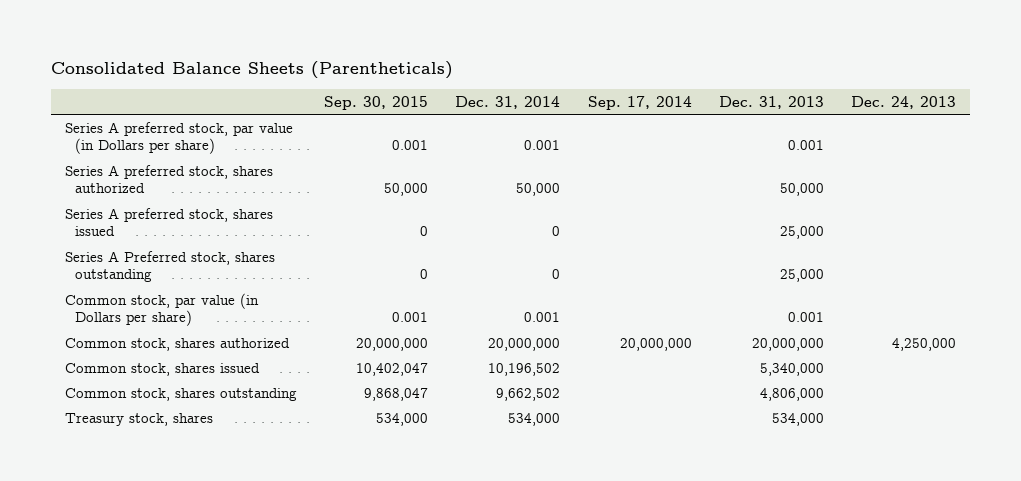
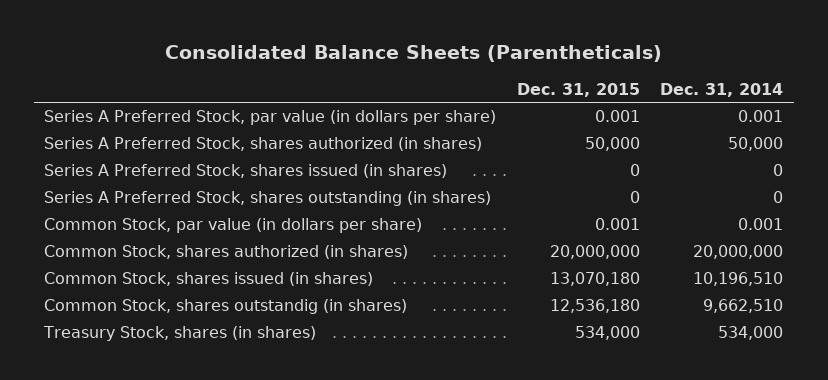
[324,96,429,111] Sep. 30, 2015 -> none
[587,96,692,111] Sep. 17, 2014 -> none
[719,96,825,110] Dec. 31, 2013 -> none
[851,96,957,110] Dec. 24, 2013 -> none
none -> [516,82,640,97] Dec. 31, 2015
[64,121,293,155] Series A preferred stock, par value (in Dollars per share) -> [44,110,497,126] Series A Preferred Stock, par value (in dollars per share)
[64,164,273,194] Series A preferred stock, shares authorized -> [44,137,483,152] Series A Preferred Stock, shares authorized (in shares)
[64,207,273,237] Series A preferred stock, shares issued -> [44,164,448,179] Series A Preferred Stock, shares issued (in shares)
[64,250,275,283] Series A Preferred stock, shares outstanding -> [44,191,492,207] Series A Preferred Stock, shares outstanding (in shares)
[64,292,259,327] Common stock, par value (in Dollars per share) -> [44,218,423,234] Common Stock, par value (in dollars per share)
[64,337,290,351] Common stock, shares authorized -> [44,245,409,260] Common Stock, shares authorized (in shares)
[64,362,260,376] Common stock, shares issued -> [44,272,374,287] Common Stock, shares issued (in shares)
[488,362,561,376] 10,196,502 -> [693,272,784,287] 10,196,510
[64,387,297,401] Common stock, shares outstanding -> [44,299,408,315] Common Stock, shares outstandig (in shares)
[496,387,561,401] 9,662,502 -> [703,299,784,314] 9,662,510
[64,412,213,426] Treasury stock, shares -> [43,326,317,342] Treasury Stock, shares (in shares)

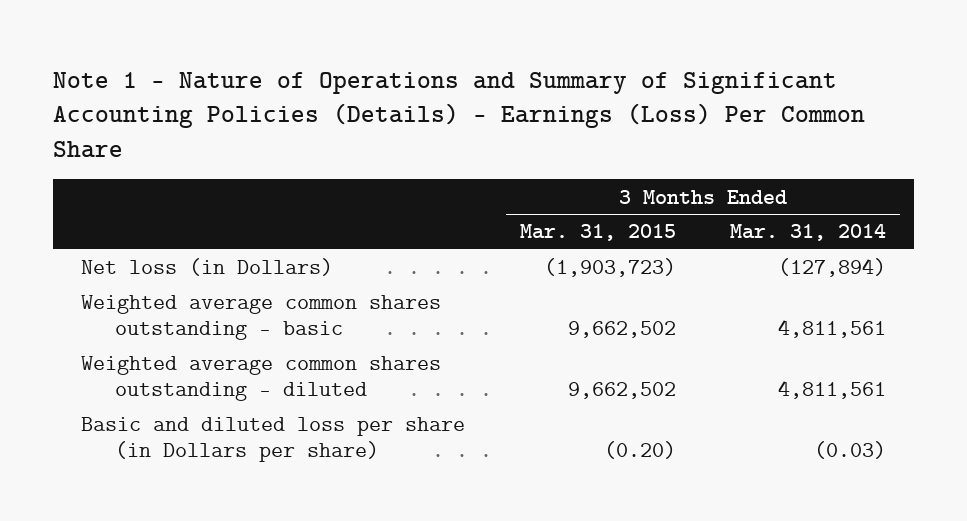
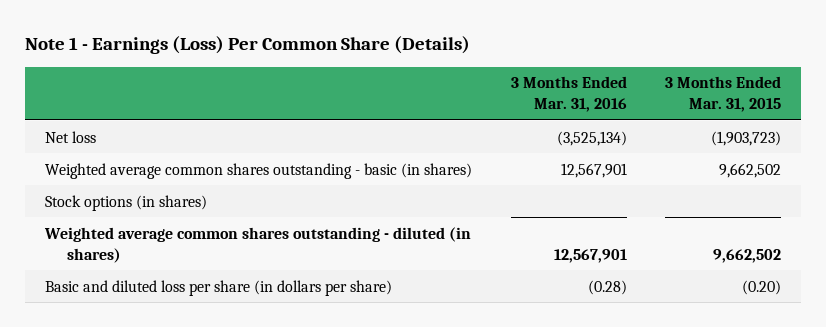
[53,71,866,159] Note 1 - Nature of Operations and Summary of Significant Accounting Policies (Details) - Earnings (Loss) Per Common Share -> [25,36,471,55] Note 1 - Earnings (Loss) Per Common Share (Details)
[730,224,887,242] Mar. 31, 2014 -> none
none -> [510,76,627,113] 3 Months Ended Mar. 31, 2016
[80,258,333,277] Net loss (in Dollars) -> [44,130,96,143] Net loss
[80,295,441,341] Weighted average common shares outstanding - basic -> [44,162,472,179] Weighted average common shares outstanding - basic (in shares)
none -> [44,194,207,211] Stock options (in shares)
[80,356,441,402] Weighted average common shares outstanding - diluted -> [43,226,471,263] Weighted average common shares outstanding - diluted (in shares)
[80,417,465,463] Basic and diluted loss per share (in Dollars per share) -> [44,279,392,296] Basic and diluted loss per share (in dollars per share)

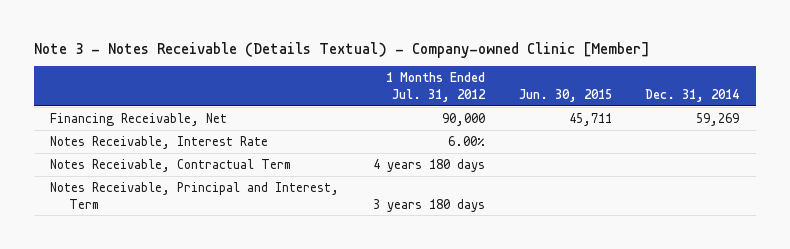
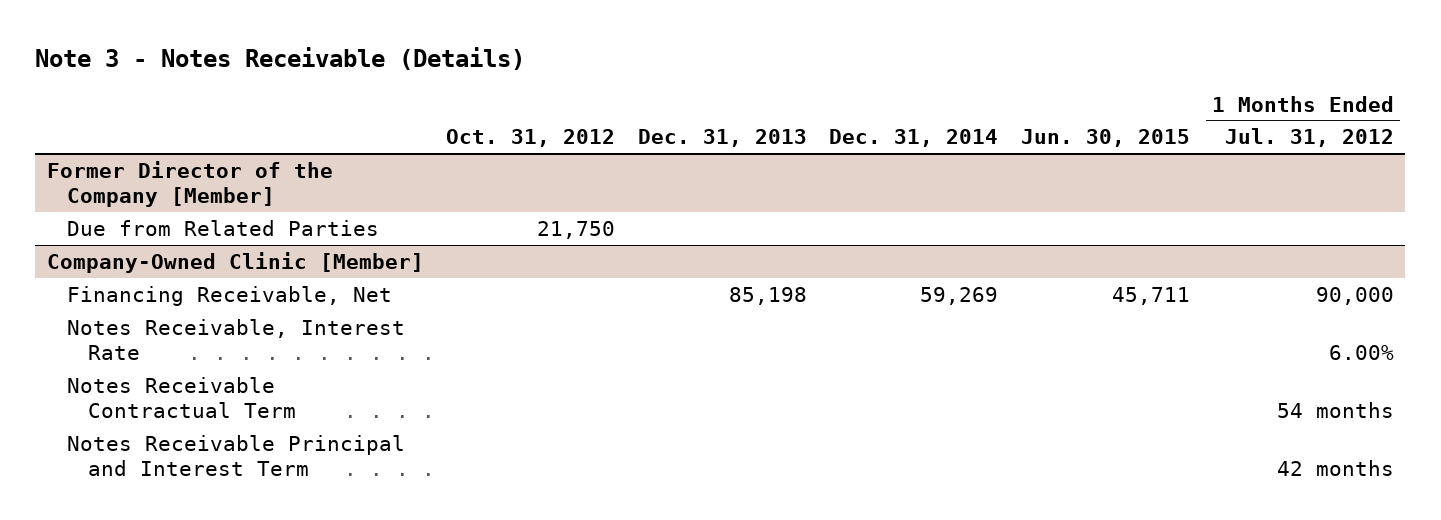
[33,41,650,58] Note 3 - Notes Receivable (Details Textual) - Company-owned Clinic [Member] -> [35,47,526,71] Note 3 - Notes Receivable (Details)
none -> [446,129,616,148] Oct. 31, 2012
none -> [637,129,807,148] Dec. 31, 2013
none -> [46,160,333,208] Former Director of the Company [Member]
none -> [67,219,380,236] Due from Related Parties
none -> [46,251,424,273] Company-Owned Clinic [Member]
[50,158,292,172] Notes Receivable, Contractual Term -> [67,376,296,419] Notes Receivable Contractual Term
[373,158,486,172] 4 years 180 days -> [1277,402,1395,419] 54 months
[50,181,340,209] Notes Receivable, Principal and Interest, Term -> [67,434,406,477] Notes Receivable Principal and Interest Term
[373,198,486,212] 3 years 180 days -> [1277,460,1395,477] 42 months

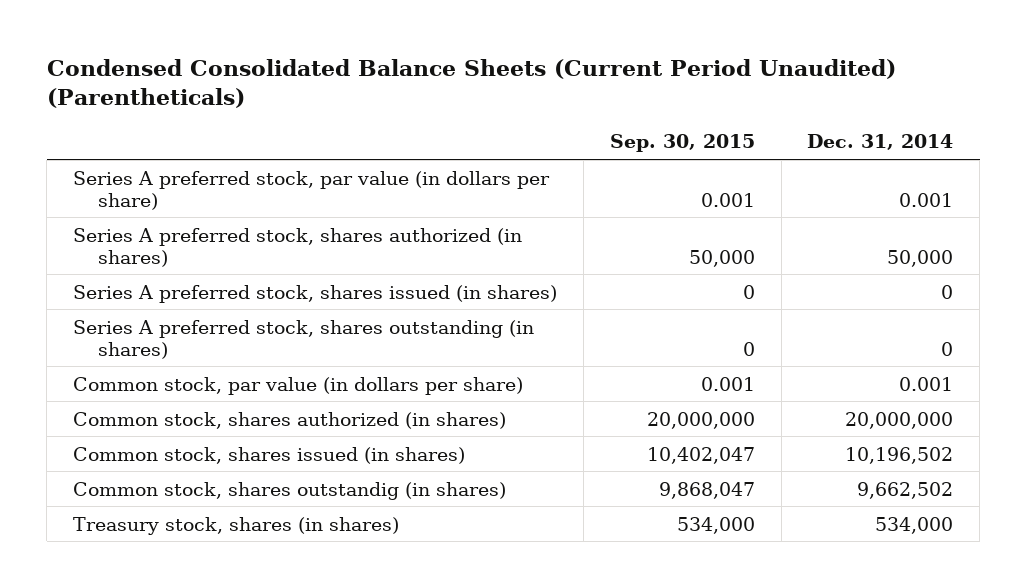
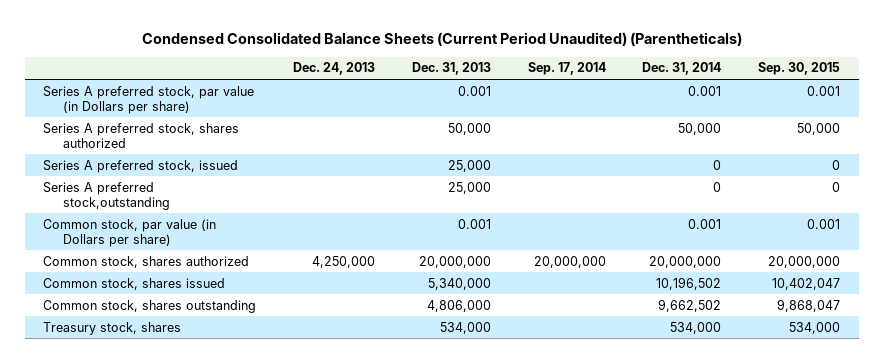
none -> [293,62,376,76] Dec. 24, 2013
none -> [411,62,491,76] Dec. 31, 2013
none -> [527,62,606,76] Sep. 17, 2014
[72,170,550,210] Series A preferred stock, par value (in dollars per share) -> [43,85,255,114] Series A preferred stock, par value (in Dollars per share)
[72,227,522,267] Series A preferred stock, shares authorized (in shares) -> [43,122,240,148] Series A preferred stock, shares authorized
[72,284,557,303] Series A preferred stock, shares issued (in shares) -> [43,159,239,173] Series A preferred stock, issued
[72,319,534,359] Series A preferred stock, shares outstanding (in shares) -> [43,181,170,210] Series A preferred stock,outstanding
[72,376,523,395] Common stock, par value (in dollars per share) -> [43,218,217,247] Common stock, par value (in Dollars per share)
[72,411,506,429] Common stock, shares authorized (in shares) -> [43,255,250,268] Common stock, shares authorized
[72,446,465,464] Common stock, shares issued (in shares) -> [43,277,226,290] Common stock, shares issued
[72,481,506,500] Common stock, shares outstandig (in shares) -> [43,299,257,313] Common stock, shares outstanding
[72,516,399,535] Treasury stock, shares (in shares) -> [43,321,182,335] Treasury stock, shares

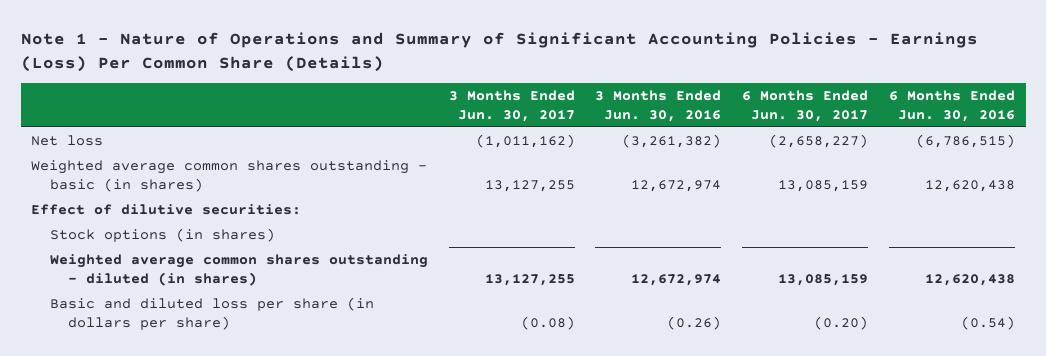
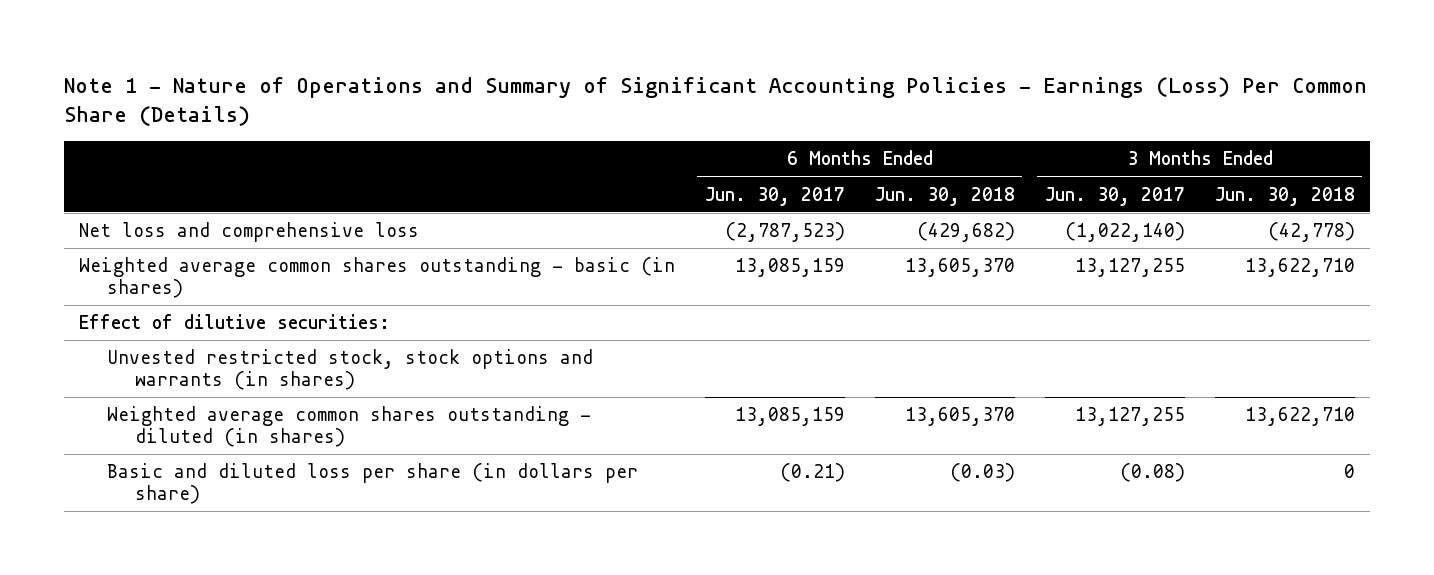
[595,89,722,122] 3 Months Ended Jun. 30, 2016 -> none
[889,89,1016,122] 6 Months Ended Jun. 30, 2016 -> none
none -> [874,186,1015,206] Jun. 30, 2018
none -> [1214,186,1355,206] Jun. 30, 2018
[31,134,104,146] Net loss -> [78,222,419,243] Net loss and comprehensive loss
[475,133,575,148] (1,011,162) -> [1064,222,1185,243] (1,022,140)
[769,133,869,148] (2,658,227) -> [724,222,845,243] (2,787,523)
[49,227,275,242] Stock options (in shares) -> [106,349,593,390] Unvested restricted stock, stock options and warrants (in shares)
[814,316,869,331] (0.20) -> [779,463,845,483] (0.21)

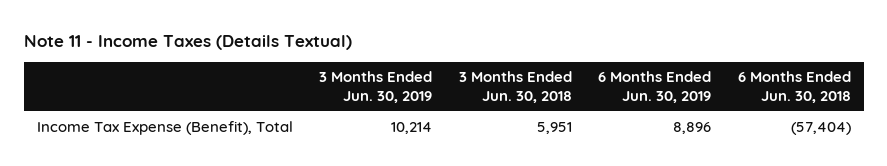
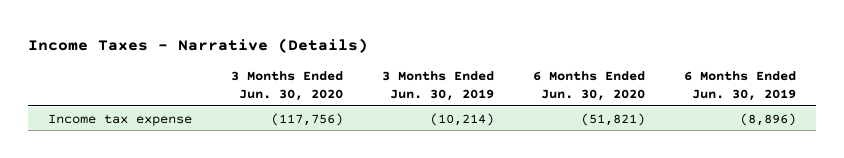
[23,34,352,50] Note 11 - Income Taxes (Details Textual) -> [28,38,369,54] Income Taxes - Narrative (Details)
[458,71,572,104] 3 Months Ended Jun. 30, 2018 -> none
[737,71,851,104] 6 Months Ended Jun. 30, 2018 -> none
none -> [231,71,344,102] 3 Months Ended Jun. 30, 2020
none -> [533,71,646,102] 6 Months Ended Jun. 30, 2020
[36,121,293,136] Income Tax Expense (Benefit), Total -> [47,113,192,126] Income tax expense
[391,122,433,135] 10,214 -> [430,112,495,126] (10,214)
[673,122,712,135] 8,896 -> [740,112,797,126] (8,896)

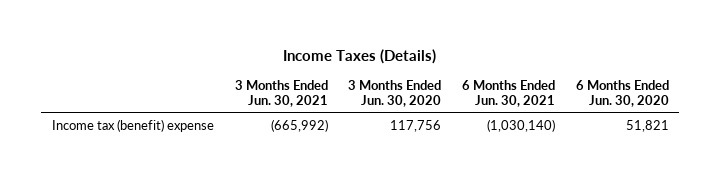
[28,38,369,54] Income Taxes - Narrative (Details) -> [283,49,437,65] Income Taxes (Details)
[382,71,495,102] 3 Months Ended Jun. 30, 2019 -> none
[684,71,797,102] 6 Months Ended Jun. 30, 2019 -> none
none -> [234,80,328,108] 3 Months Ended Jun. 30, 2021
none -> [462,80,556,108] 6 Months Ended Jun. 30, 2021
[47,113,192,126] Income tax expense -> [51,119,214,133] Income tax (benefit) expense
[271,112,344,126] (117,756) -> [390,120,442,133] 117,756
[581,112,646,126] (51,821) -> [626,120,670,133] 51,821

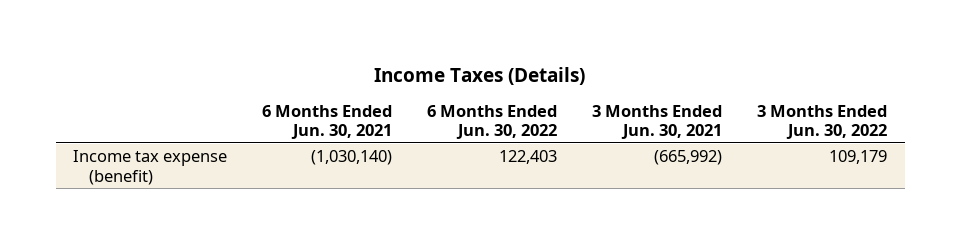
[348,80,442,108] 3 Months Ended Jun. 30, 2020 -> none
[576,80,670,108] 6 Months Ended Jun. 30, 2020 -> none
none -> [427,104,558,140] 6 Months Ended Jun. 30, 2022
none -> [757,104,888,140] 3 Months Ended Jun. 30, 2022
[51,119,214,133] Income tax (benefit) expense -> [73,150,228,186] Income tax expense (benefit)

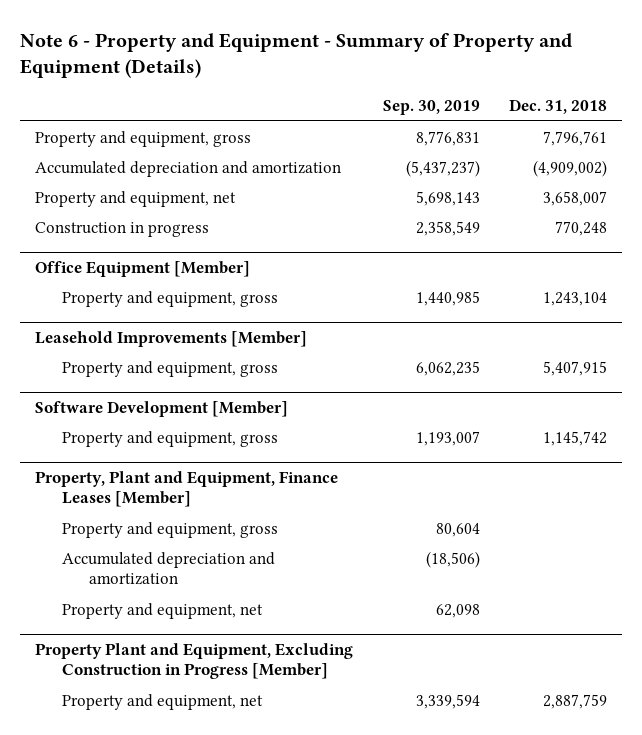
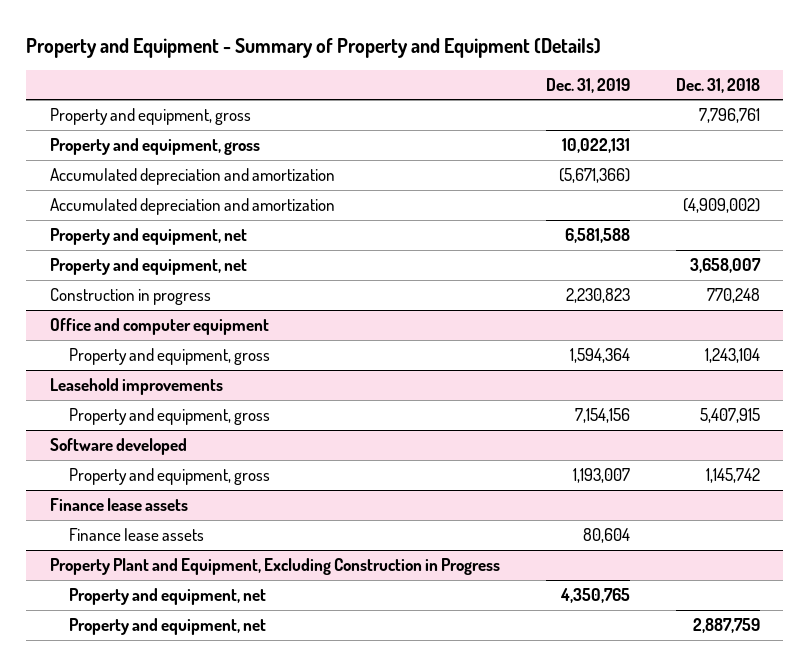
[20,32,573,79] Note 6 - Property and Equipment - Summary of Property and Equipment (Details) -> [26,37,602,58] Property and Equipment - Summary of Property and Equipment (Details)
[382,100,480,116] Sep. 30, 2019 -> none
none -> [545,77,630,93] Dec. 31, 2019
none -> [49,137,260,155] Property and equipment, gross
none -> [49,167,335,185] Accumulated depreciation and amortization
none -> [49,227,247,245] Property and equipment, net
[34,260,250,277] Office Equipment [Member] -> [49,317,269,335] Office and computer equipment
[34,330,307,347] Leasehold Improvements [Member] -> [49,377,223,395] Leasehold improvements
[34,400,288,417] Software Development [Member] -> [49,437,187,455] Software developed
[34,470,338,508] Property, Plant and Equipment, Finance Leases [Member] -> none
[62,521,279,538] Property and equipment, gross -> none
[62,551,276,586] Accumulated depreciation and amortization -> none
none -> [49,497,188,511] Finance lease assets
none -> [69,527,205,541] Finance lease assets
none -> [49,557,500,575] Property Plant and Equipment, Excluding Construction in Progress
[34,642,353,680] Property Plant and Equipment, Excluding Construction in Progress [Member] -> none

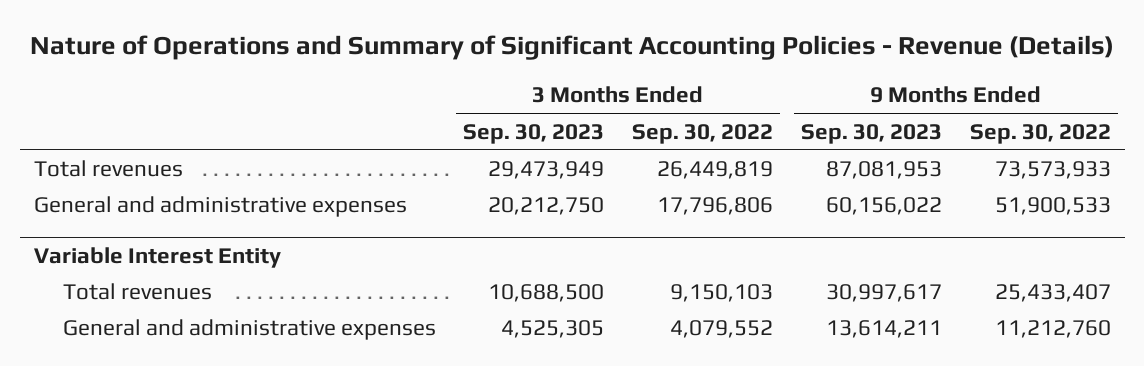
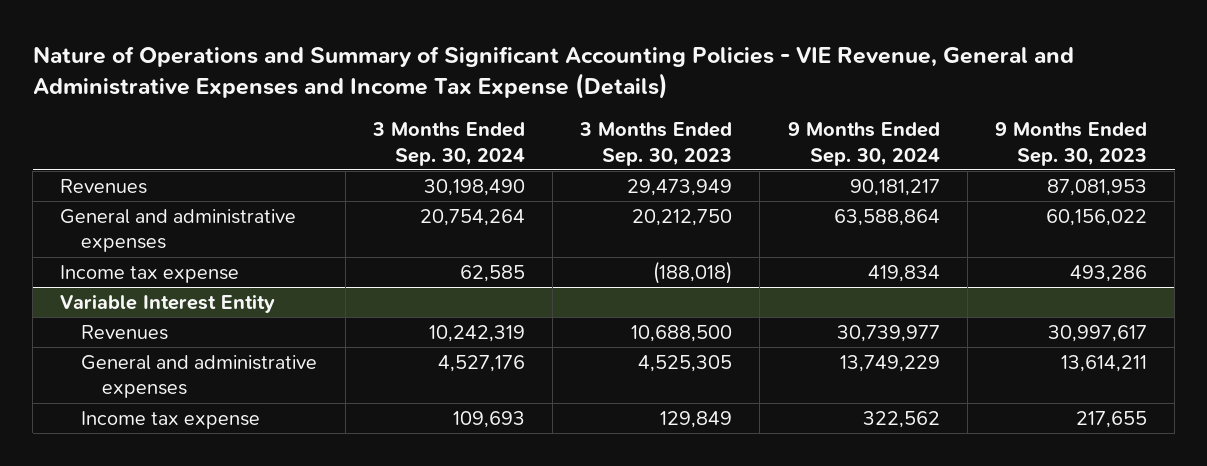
[30,35,1115,61] Nature of Operations and Summary of Significant Accounting Policies - Revenue (Details) -> [32,46,1074,100] Nature of Operations and Summary of Significant Accounting Policies - VIE Revenue, General and Administrative Expenses and Income Tax Expense (Details)
[632,123,774,144] Sep. 30, 2022 -> none
[969,123,1111,144] Sep. 30, 2022 -> none
none -> [371,122,525,166] 3 Months Ended Sep. 30, 2024
none -> [787,122,940,166] 9 Months Ended Sep. 30, 2024
[33,160,183,178] Total revenues -> [60,178,148,194] Revenues
none -> [60,264,240,283] Income tax expense
[62,283,212,301] Total revenues -> [81,324,169,340] Revenues
none -> [81,410,261,429] Income tax expense

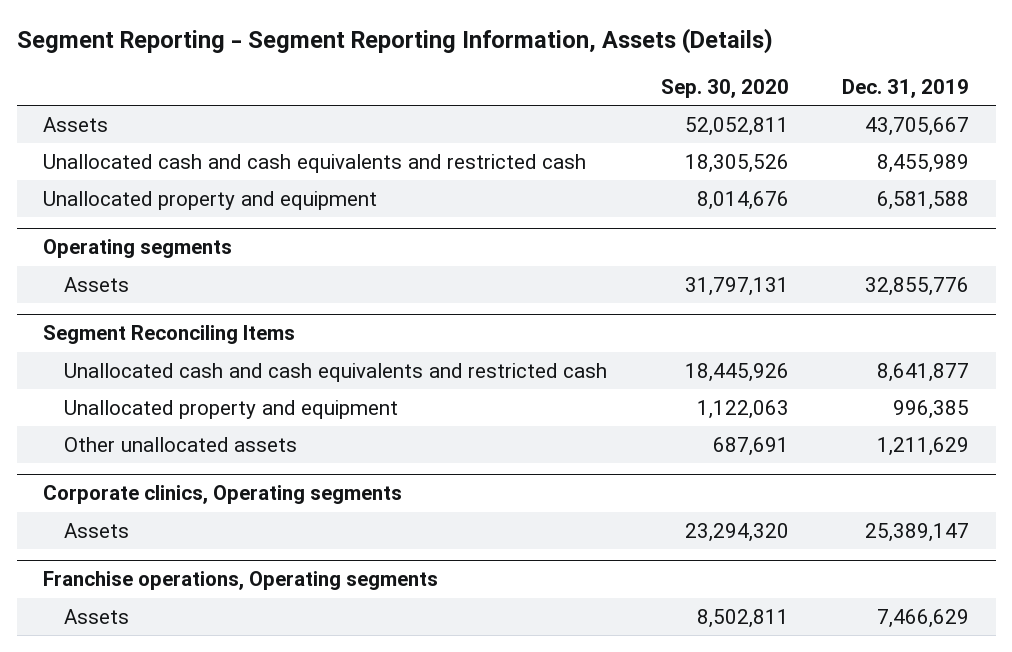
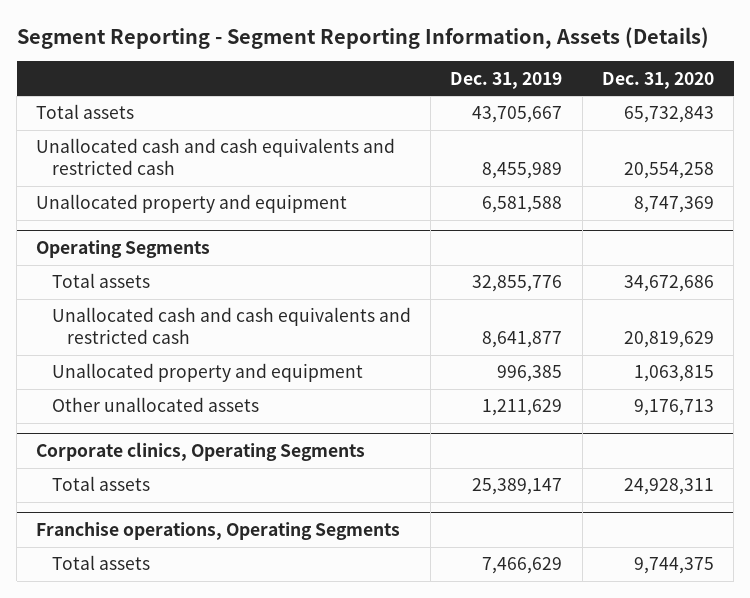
[660,79,789,99] Sep. 30, 2020 -> none
none -> [601,71,714,89] Dec. 31, 2020
[43,116,109,132] Assets -> [36,104,135,120] Total assets
[43,325,296,345] Segment Reconciling Items -> none
[43,239,233,259] Operating segments -> [36,240,211,259] Operating Segments
[64,276,130,292] Assets -> [51,273,150,289] Total assets
[43,485,403,505] Corporate clinics, Operating segments -> [36,442,366,462] Corporate clinics, Operating Segments
[64,522,130,538] Assets -> [51,476,150,492] Total assets
[43,571,439,591] Franchise operations, Operating segments -> [36,522,401,541] Franchise operations, Operating Segments
[64,608,130,624] Assets -> [51,555,150,571] Total assets

